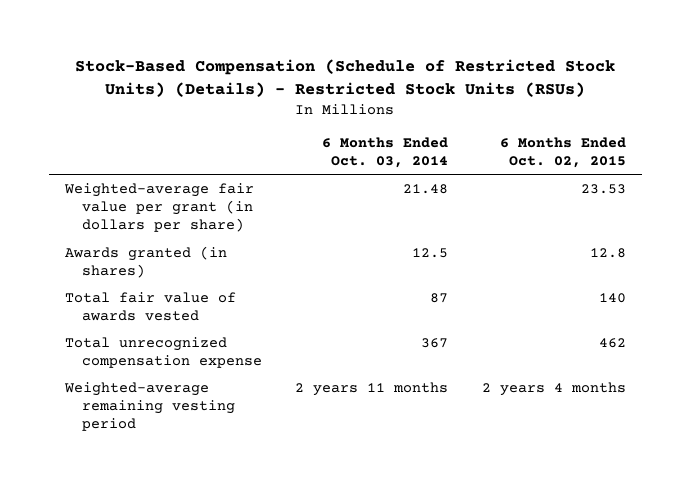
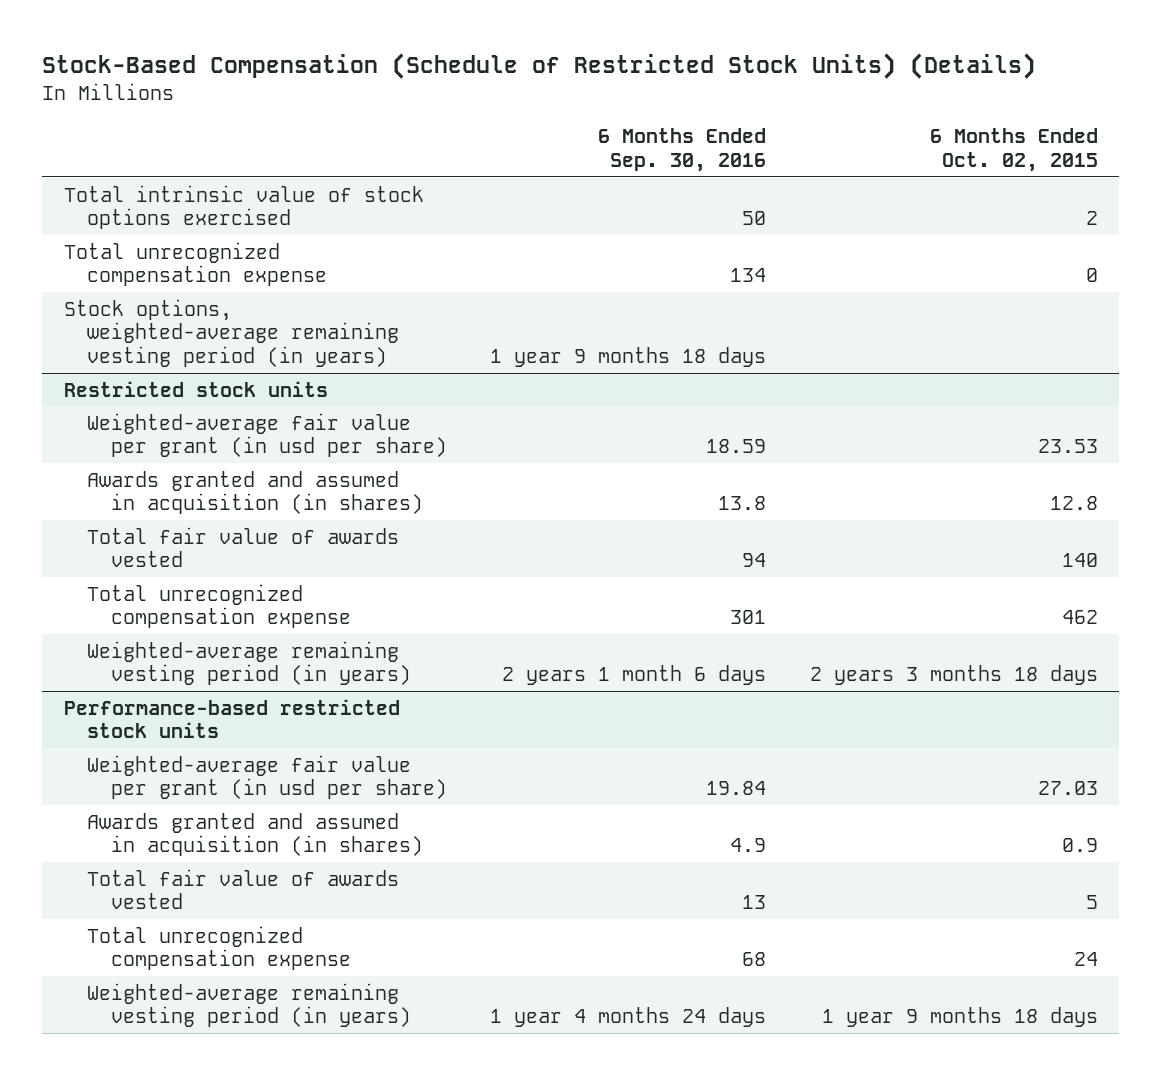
[75,59,616,98] Stock-Based Compensation (Schedule of Restricted Stock Units) (Details) - Restricted Stock Units (RSUs) -> [41,52,1036,79] Stock-Based Compensation (Schedule of Restricted Stock Units) (Details)
[322,136,449,169] 6 Months Ended Oct. 03, 2014 -> none
none -> [598,128,767,172] 6 Months Ended Sep. 30, 2016
none -> [63,184,424,230] Total intrinsic value of stock options exercised
none -> [63,241,328,287] Total unrecognized compensation expense
none -> [63,298,400,367] Stock options, weighted-average remaining vesting period (in years)
none -> [63,380,328,397] Restricted stock units
[64,182,255,233] Weighted-average fair value per grant (in dollars per share) -> [87,412,447,458] Weighted-average fair value per grant (in usd per share)
[65,245,228,279] Awards granted (in shares) -> [87,470,423,515] Awards granted and assumed in acquisition (in shares)
[64,381,235,432] Weighted-average remaining vesting period -> [87,640,411,686] Weighted-average remaining vesting period (in years)
[481,381,626,396] 2 years 4 months -> [809,665,1098,686] 2 years 3 months 18 days
none -> [63,698,400,739] Performance-based restricted stock units
none -> [87,754,447,800] Weighted-average fair value per grant (in usd per share)
none -> [87,812,423,857] Awards granted and assumed in acquisition (in shares)
none -> [87,868,400,910] Total fair value of awards vested
none -> [87,925,351,971] Total unrecognized compensation expense
none -> [87,982,411,1028] Weighted-average remaining vesting period (in years)

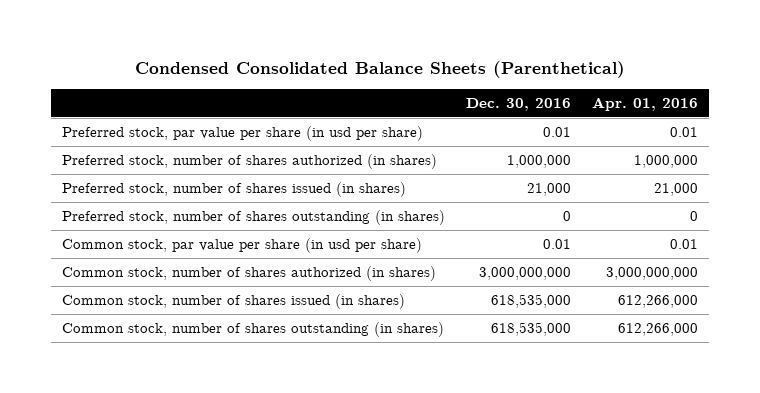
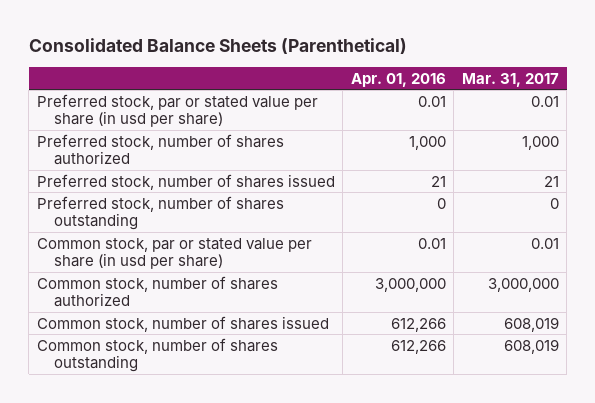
[134,60,625,78] Condensed Consolidated Balance Sheets (Parenthetical) -> [28,37,407,54] Consolidated Balance Sheets (Parenthetical)
[465,97,571,111] Dec. 30, 2016 -> none
none -> [461,72,559,87] Mar. 31, 2017
[61,126,423,142] Preferred stock, par value per share (in usd per share) -> [36,93,318,128] Preferred stock, par or stated value per share (in usd per share)
[61,154,437,170] Preferred stock, number of shares authorized (in shares) -> [36,133,284,166] Preferred stock, number of shares authorized
[634,155,699,169] 1,000,000 -> [408,135,446,150] 1,000
[61,182,406,198] Preferred stock, number of shares issued (in shares) -> [36,173,335,190] Preferred stock, number of shares issued
[654,183,699,197] 21,000 -> [430,175,446,187] 21
[61,210,445,226] Preferred stock, number of shares outstanding (in shares) -> [36,195,284,231] Preferred stock, number of shares outstanding
[61,238,422,254] Common stock, par value per share (in usd per share) -> [36,237,312,270] Common stock, par or stated value per share (in usd per share)
[61,266,436,282] Common stock, number of shares authorized (in shares) -> [36,275,278,308] Common stock, number of shares authorized
[606,267,699,281] 3,000,000,000 -> [374,277,446,292] 3,000,000
[61,294,405,310] Common stock, number of shares issued (in shares) -> [36,315,329,332] Common stock, number of shares issued
[618,295,699,309] 612,266,000 -> [390,317,446,332] 612,266
[61,322,444,338] Common stock, number of shares outstanding (in shares) -> [36,337,278,373] Common stock, number of shares outstanding
[618,323,699,337] 612,266,000 -> [390,339,446,354] 612,266

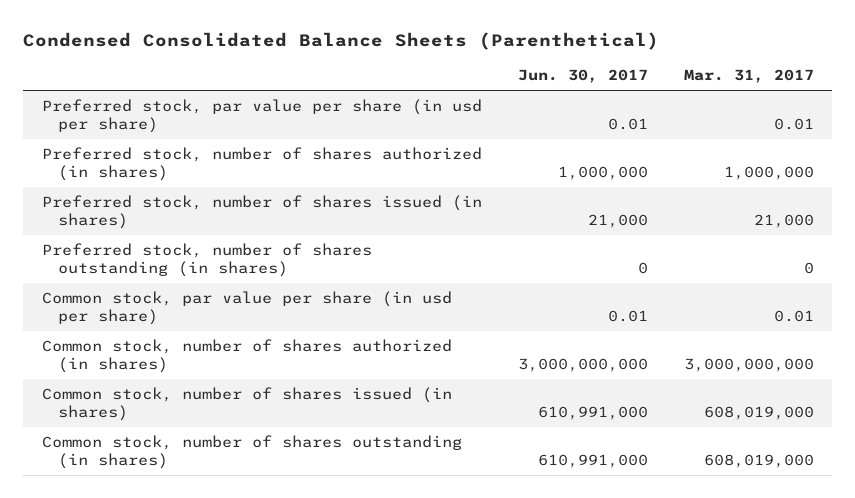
[28,37,407,54] Consolidated Balance Sheets (Parenthetical) -> [23,32,660,51] Condensed Consolidated Balance Sheets (Parenthetical)
[350,72,446,87] Apr. 01, 2016 -> none
none -> [517,69,648,84] Jun. 30, 2017
[36,93,318,128] Preferred stock, par or stated value per share (in usd per share) -> [41,98,482,134] Preferred stock, par value per share (in usd per share)
[36,133,284,166] Preferred stock, number of shares authorized -> [41,146,482,182] Preferred stock, number of shares authorized (in shares)
[521,135,559,150] 1,000 -> [723,166,814,181] 1,000,000
[36,173,335,190] Preferred stock, number of shares issued -> [41,194,482,230] Preferred stock, number of shares issued (in shares)
[543,175,559,187] 21 -> [753,214,814,229] 21,000
[36,195,284,231] Preferred stock, number of shares outstanding -> [41,242,372,278] Preferred stock, number of shares outstanding (in shares)
[36,237,312,270] Common stock, par or stated value per share (in usd per share) -> [41,290,452,326] Common stock, par value per share (in usd per share)
[36,275,278,308] Common stock, number of shares authorized -> [41,338,452,374] Common stock, number of shares authorized (in shares)
[487,277,559,292] 3,000,000 -> [683,358,814,373] 3,000,000,000
[36,315,329,332] Common stock, number of shares issued -> [41,386,452,422] Common stock, number of shares issued (in shares)
[503,316,559,332] 608,019 -> [703,406,814,421] 608,019,000
[36,337,278,373] Common stock, number of shares outstanding -> [41,434,462,470] Common stock, number of shares outstanding (in shares)
[503,338,559,354] 608,019 -> [703,454,814,469] 608,019,000

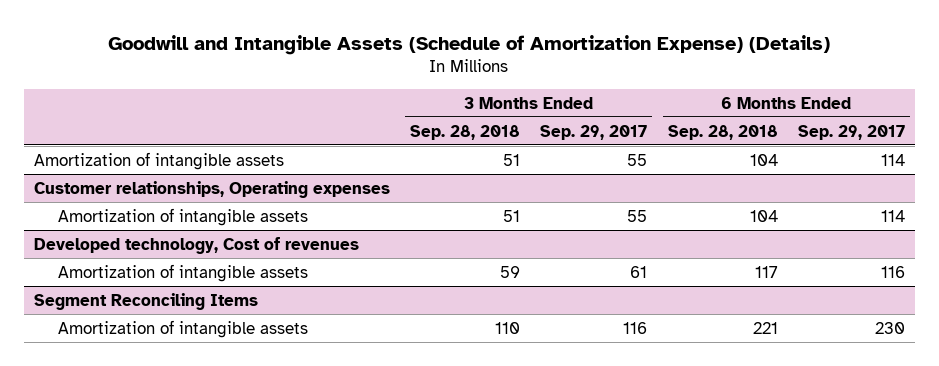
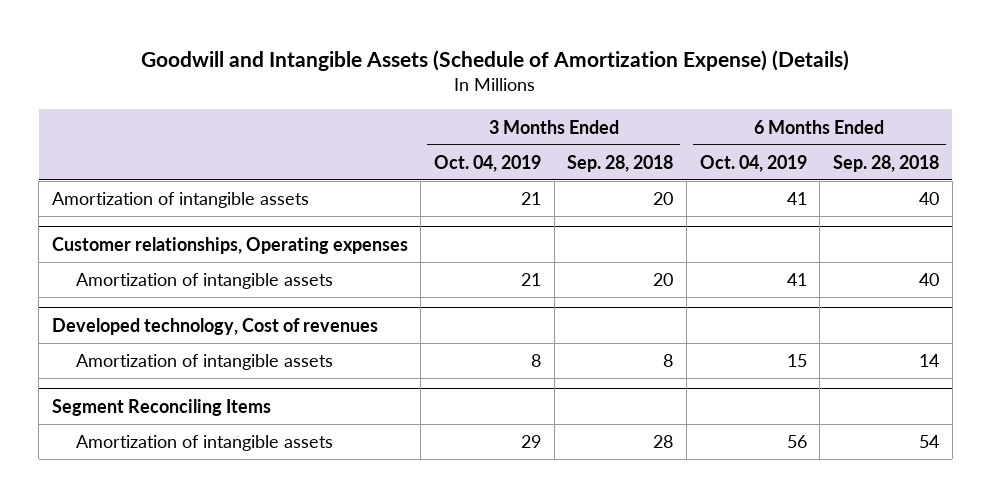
[540,124,648,140] Sep. 29, 2017 -> none
[797,124,905,140] Sep. 29, 2017 -> none
none -> [434,154,542,172] Oct. 04, 2019
none -> [699,154,807,172] Oct. 04, 2019
[503,153,521,166] 51 -> [653,192,674,206] 20
[749,153,778,166] 104 -> [919,192,940,206] 40
[503,209,521,222] 51 -> [653,273,674,287] 20
[749,209,778,222] 104 -> [919,273,940,287] 40
[500,265,521,278] 59 -> [663,354,674,368] 8
[754,265,778,278] 117 -> [919,354,940,368] 14
[495,321,521,334] 110 -> [653,435,674,449] 28
[752,321,778,334] 221 -> [919,435,940,449] 54

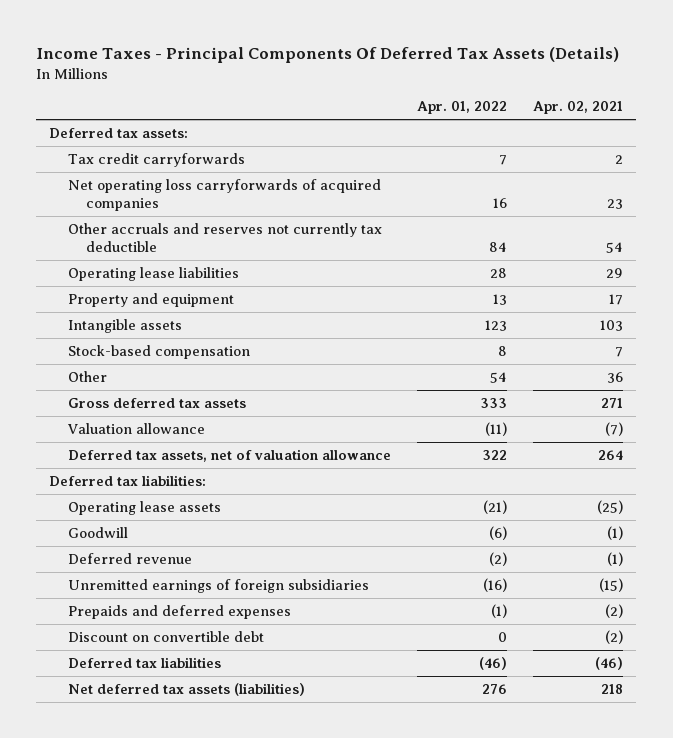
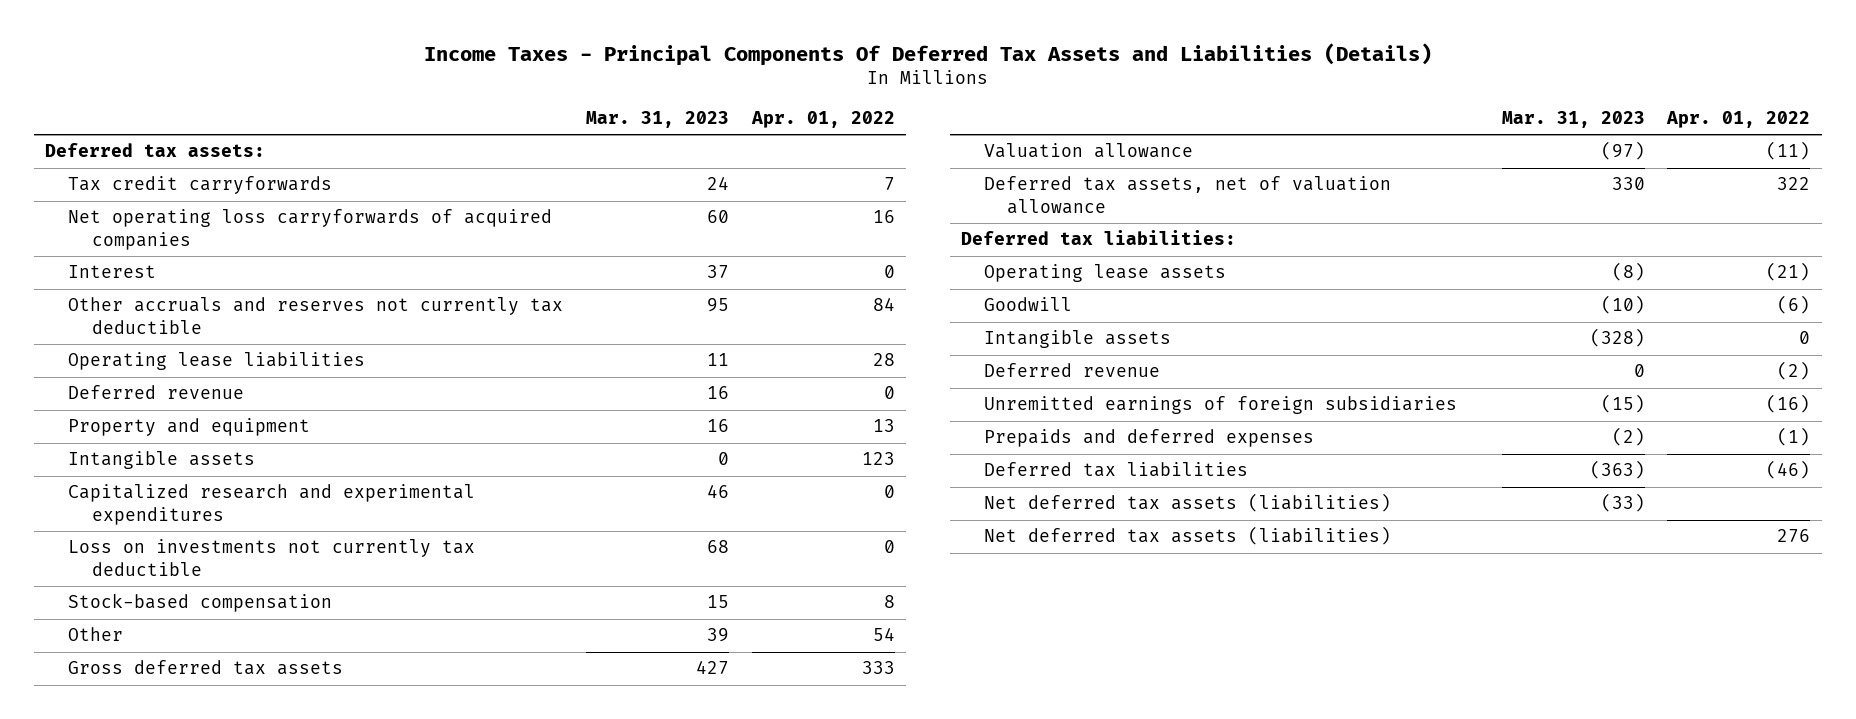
[36,46,620,63] Income Taxes - Principal Components Of Deferred Tax Assets (Details) -> [423,42,1432,66] Income Taxes - Principal Components Of Deferred Tax Assets and Liabilities (Details)
[533,101,624,115] Apr. 02, 2021 -> none
none -> [586,110,730,128] Mar. 31, 2023
none -> [68,265,157,279] Interest
none -> [68,385,245,400] Deferred revenue
none -> [68,484,476,525] Capitalized research and experimental expenditures
none -> [68,539,476,576] Loss on investments not currently tax deductible
none -> [983,330,1171,349] Intangible assets
[67,631,264,643] Discount on convertible debt -> none
none -> [983,493,1391,513] Net deferred tax assets (liabilities)

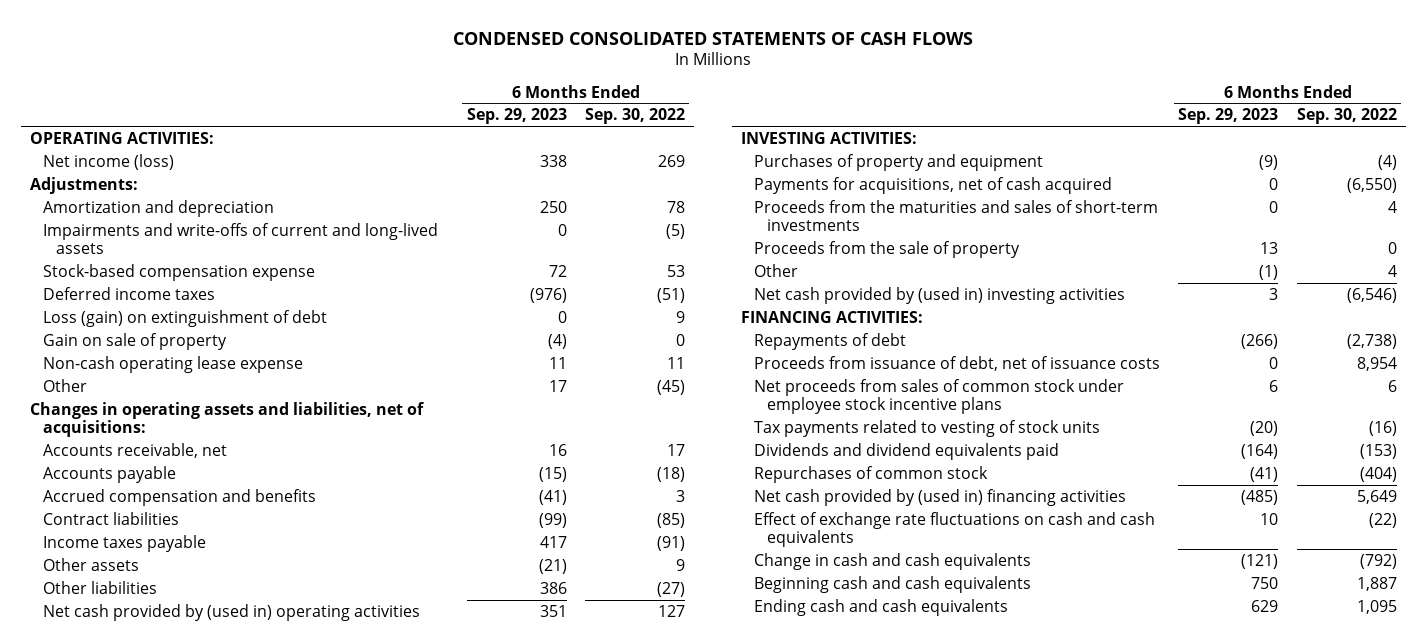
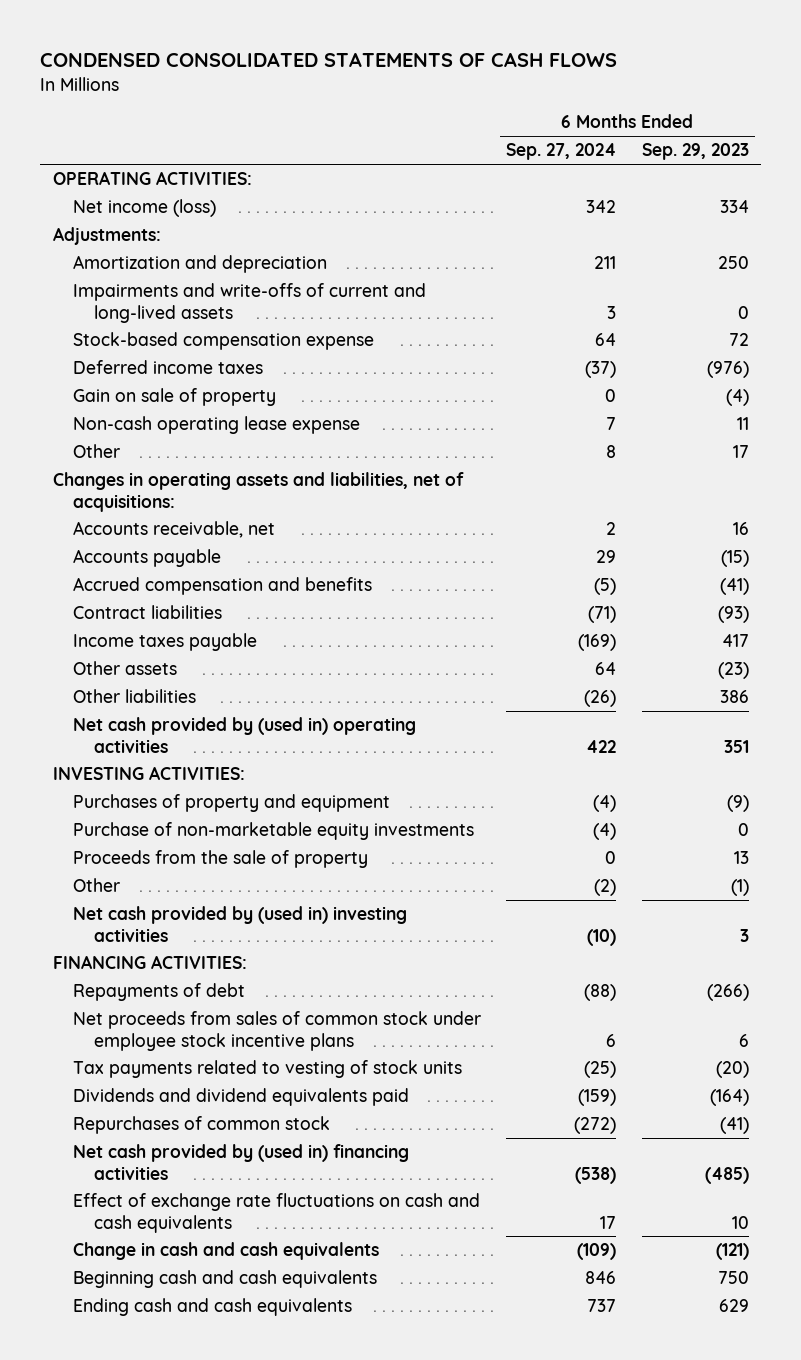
[584,108,685,125] Sep. 30, 2022 -> none
none -> [506,143,617,161] Sep. 27, 2024
[539,154,567,167] 338 -> [719,200,749,214] 334
[42,309,327,327] Loss (gain) on extinguishment of debt -> none
[538,512,567,528] (99) -> [717,606,749,624] (93)
[538,558,567,574] (21) -> [717,662,749,680] (23)
[754,176,1113,194] Payments for acquisitions, net of cash acquired -> none
[754,199,1159,231] Proceeds from the maturities and sales of short-term investments -> none
none -> [73,822,475,841] Purchase of non-marketable equity investments
[754,355,1161,371] Proceeds from issuance of debt, net of issuance costs -> none

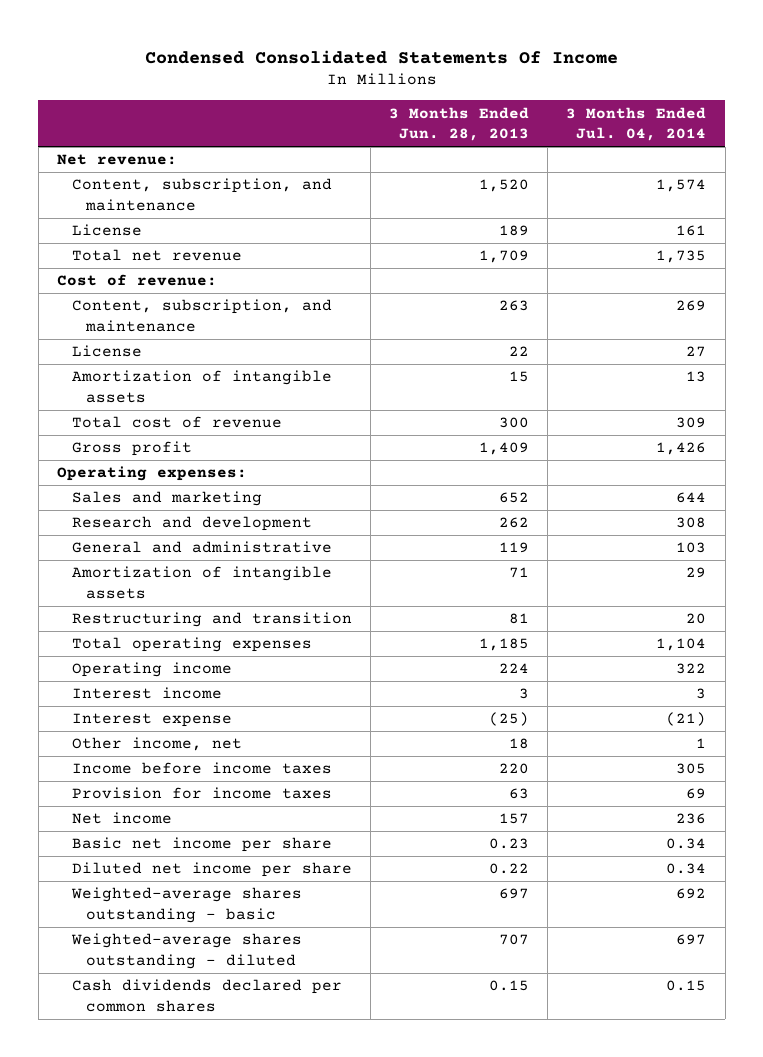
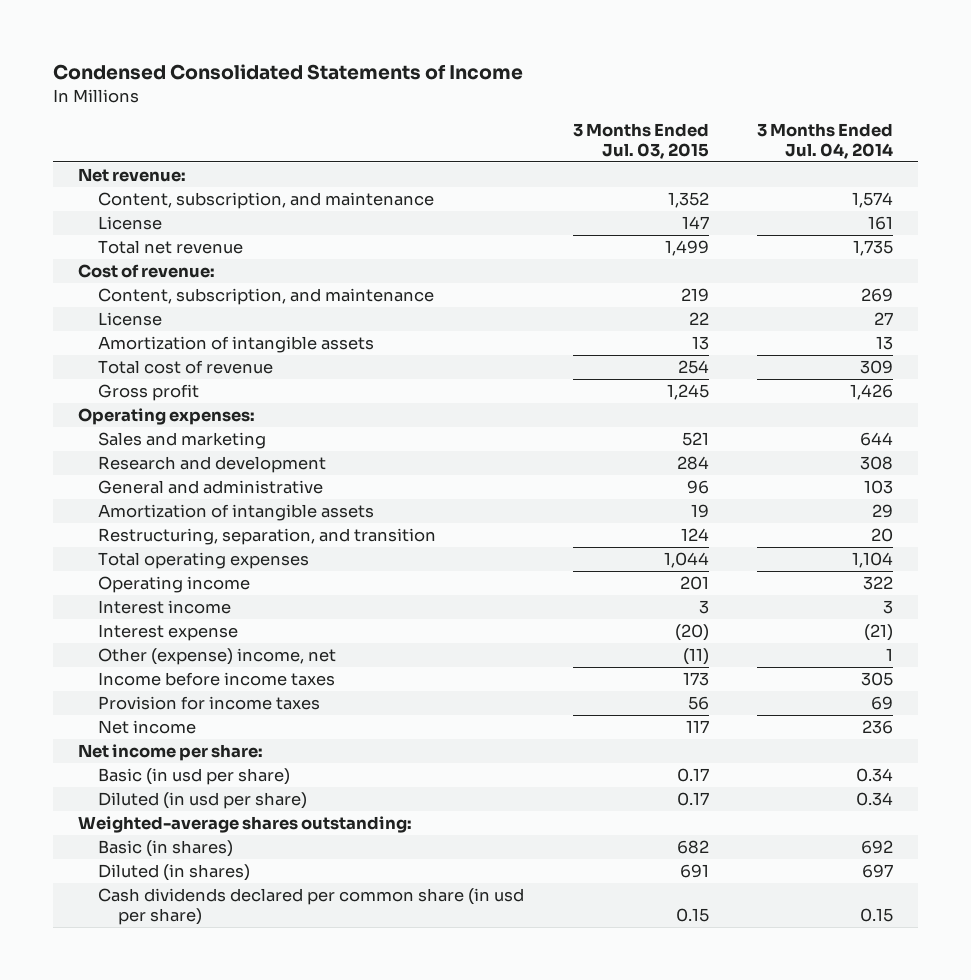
[144,49,618,64] Condensed Consolidated Statements Of Income -> [53,64,524,81] Condensed Consolidated Statements of Income
[388,106,529,142] 3 Months Ended Jun. 28, 2013 -> none
none -> [572,123,709,159] 3 Months Ended Jul. 03, 2015
[71,612,352,628] Restructuring and transition -> [97,528,436,546] Restructuring, separation, and transition
[71,737,242,752] Other income, net -> [97,648,336,666] Other (expense) income, net
none -> [77,744,263,762] Net income per share:
[71,837,332,853] Basic net income per share -> [97,768,290,786] Basic (in usd per share)
[71,862,352,878] Diluted net income per share -> [97,792,307,810] Diluted (in usd per share)
none -> [77,816,412,834] Weighted-average shares outstanding:
[70,887,302,923] Weighted-average shares outstanding - basic -> [97,840,233,858] Basic (in shares)
[70,933,302,969] Weighted-average shares outstanding - diluted -> [97,864,250,882] Diluted (in shares)
[71,979,342,1012] Cash dividends declared per common shares -> [97,888,524,925] Cash dividends declared per common share (in usd per share)

